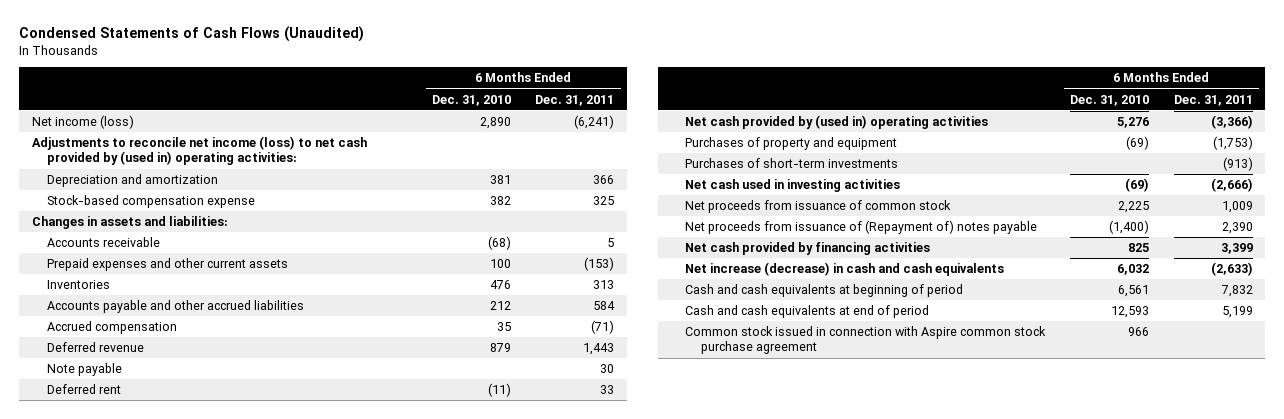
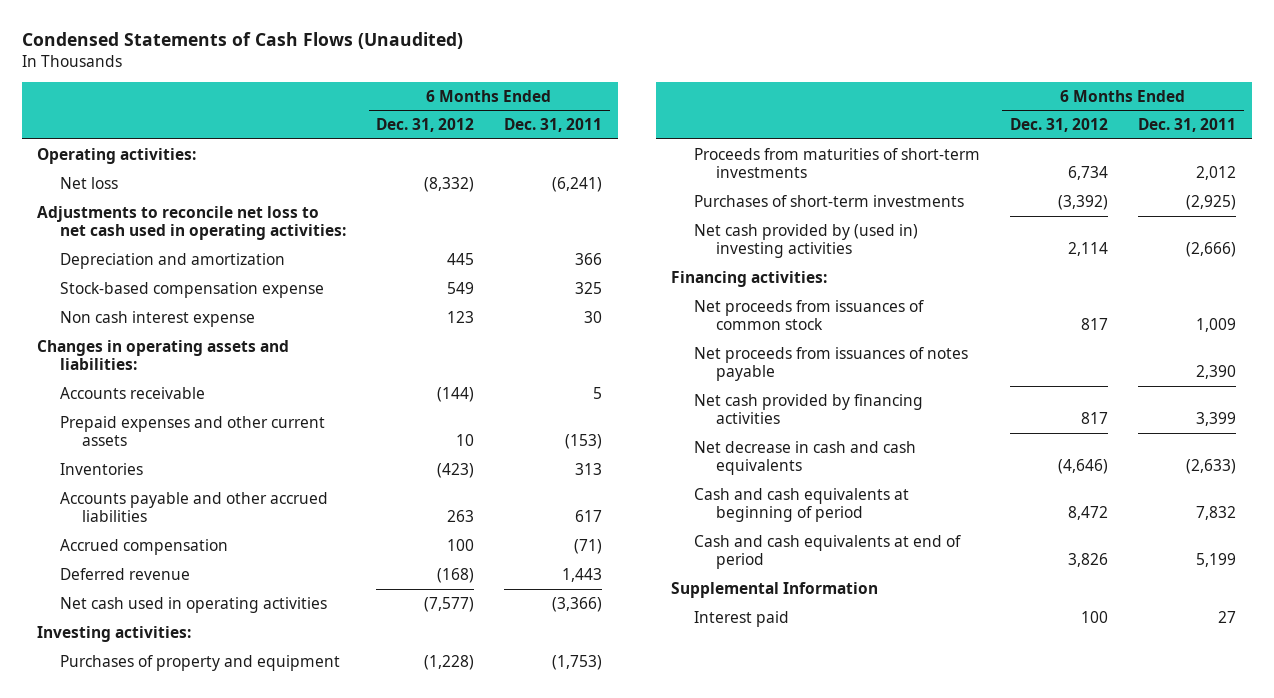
[431,94,511,106] Dec. 31, 2010 -> none
none -> [376,118,475,133] Dec. 31, 2012
none -> [37,147,197,164] Operating activities:
[31,114,134,129] Net income (loss) -> [59,176,118,189] Net loss
[31,135,367,166] Adjustments to reconcile net income (loss) to net cash provided by (used in) operating activities: -> [37,205,346,241] Adjustments to reconcile net loss to net cash used in operating activities:
none -> [59,310,255,327] Non cash interest expense
[31,215,228,229] Changes in assets and liabilities: -> [37,339,290,371] Changes in operating assets and liabilities:
[593,300,616,310] 584 -> [575,510,603,523] 617
[47,362,123,376] Note payable -> none
[47,383,122,394] Deferred rent -> none
[685,114,989,129] Net cash provided by (used in) operating activities -> [59,596,327,613] Net cash used in operating activities
none -> [37,625,192,642] Investing activities:
none -> [693,147,980,179] Proceeds from maturities of short-term investments
[1222,156,1253,171] (913) -> [1186,194,1237,210] (2,925)
[685,178,901,192] Net cash used in investing activities -> [693,223,918,259] Net cash provided by (used in) investing activities
none -> [671,270,828,287] Financing activities:
[685,199,952,213] Net proceeds from issuance of common stock -> [693,299,924,331] Net proceeds from issuances of common stock
[685,219,1038,234] Net proceeds from issuance of (Repayment of) notes payable -> [693,346,968,382] Net proceeds from issuances of notes payable
[685,261,1005,276] Net increase (decrease) in cash and cash equivalents -> [693,440,916,476] Net decrease in cash and cash equivalents
[685,325,1047,355] Common stock issued in connection with Aspire common stock purchase agreement -> none
none -> [671,581,879,598] Supplemental Information
none -> [693,610,789,627] Interest paid

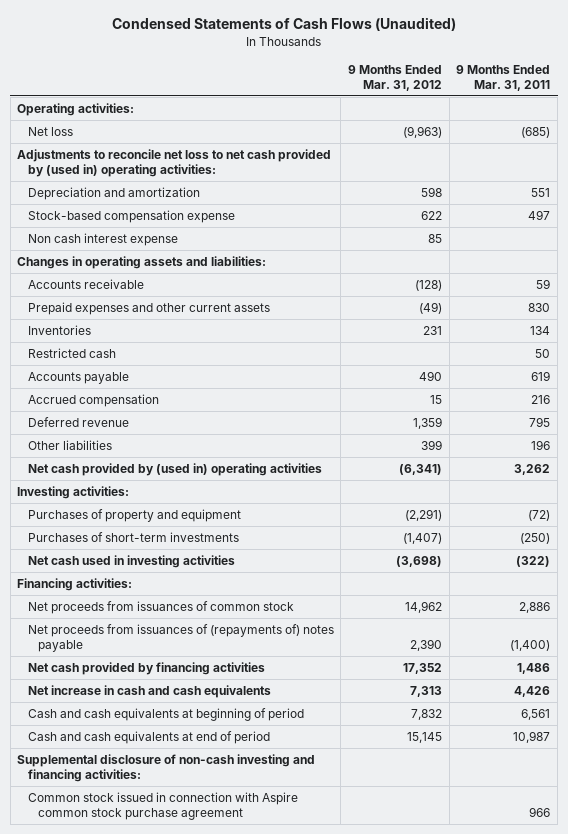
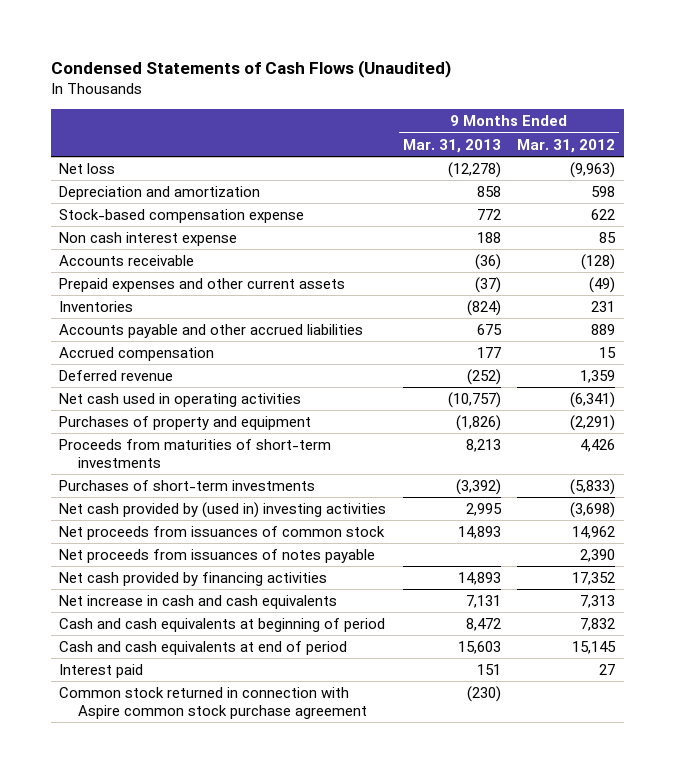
[456,64,551,91] 9 Months Ended Mar. 31, 2011 -> none
none -> [402,138,501,153] Mar. 31, 2013
[17,103,135,117] Operating activities: -> none
[17,149,332,177] Adjustments to reconcile net loss to net cash provided by (used in) operating activities: -> none
[17,256,267,270] Changes in operating assets and liabilities: -> none
[27,348,116,359] Restricted cash -> none
[27,372,129,385] Accounts payable -> [59,324,364,339] Accounts payable and other accrued liabilities
[419,371,443,382] 490 -> [591,324,616,336] 889
[27,440,112,451] Other liabilities -> none
[17,486,130,500] Investing activities: -> none
[27,463,322,477] Net cash provided by (used in) operating activities -> [59,393,302,408] Net cash used in operating activities
[17,578,133,592] Financing activities: -> none
none -> [59,439,332,468] Proceeds from maturities of short-term investments
[403,533,443,545] (1,407) -> [570,479,616,496] (5,833)
[27,555,235,569] Net cash used in investing activities -> [59,502,387,519] Net cash provided by (used in) investing activities
[27,624,334,652] Net proceeds from issuances of (repayments of) notes payable -> [59,549,376,564] Net proceeds from issuances of notes payable
[17,754,316,782] Supplemental disclosure of non-cash investing and financing activities: -> none
none -> [59,664,144,679] Interest paid
[27,792,298,820] Common stock issued in connection with Aspire common stock purchase agreement -> [59,687,367,719] Common stock returned in connection with Aspire common stock purchase agreement

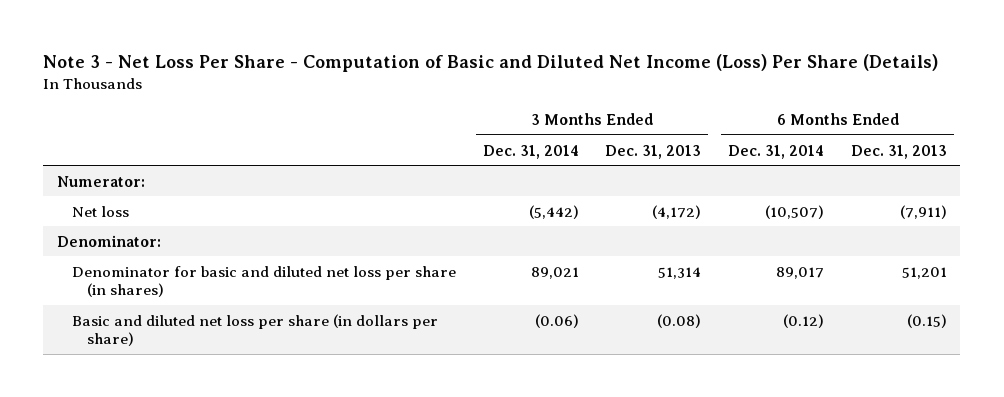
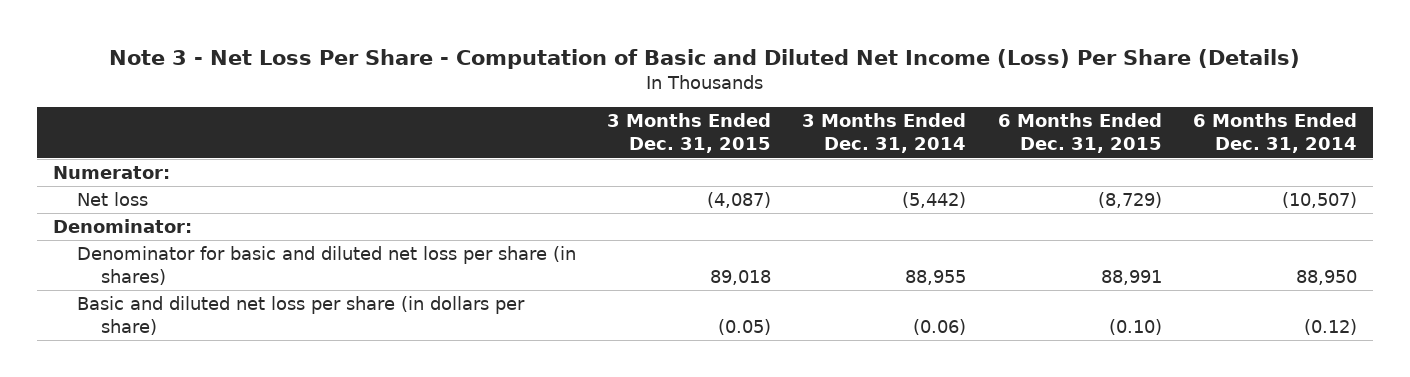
[605,144,702,159] Dec. 31, 2013 -> none
[850,144,947,159] Dec. 31, 2013 -> none
none -> [607,113,772,154] 3 Months Ended Dec. 31, 2015
none -> [997,113,1162,154] 6 Months Ended Dec. 31, 2015
[530,266,579,279] 89,021 -> [905,270,967,286] 88,955
[776,266,825,279] 89,017 -> [1295,270,1357,286] 88,950

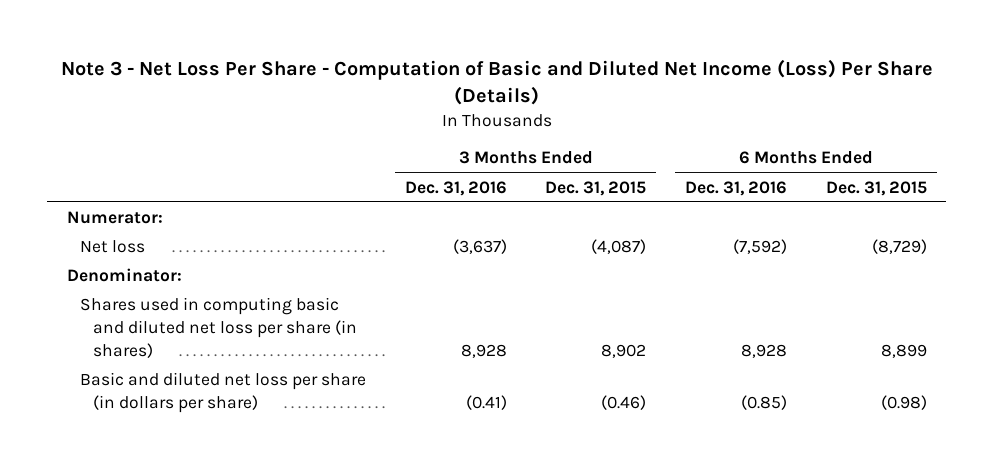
[802,113,967,154] 3 Months Ended Dec. 31, 2014 -> none
[1192,113,1357,154] 6 Months Ended Dec. 31, 2014 -> none
none -> [404,180,507,196] Dec. 31, 2016
none -> [685,180,788,196] Dec. 31, 2016
[76,246,576,286] Denominator for basic and diluted net loss per share (in shares) -> [79,297,358,358] Shares used in computing basic and diluted net loss per share (in shares)
[710,270,772,286] 89,018 -> [601,343,647,358] 8,902
[1100,270,1162,286] 88,991 -> [880,343,927,358] 8,899
[718,319,772,336] (0.05) -> [601,394,647,410] (0.46)
[1108,319,1162,336] (0.10) -> [880,394,927,410] (0.98)

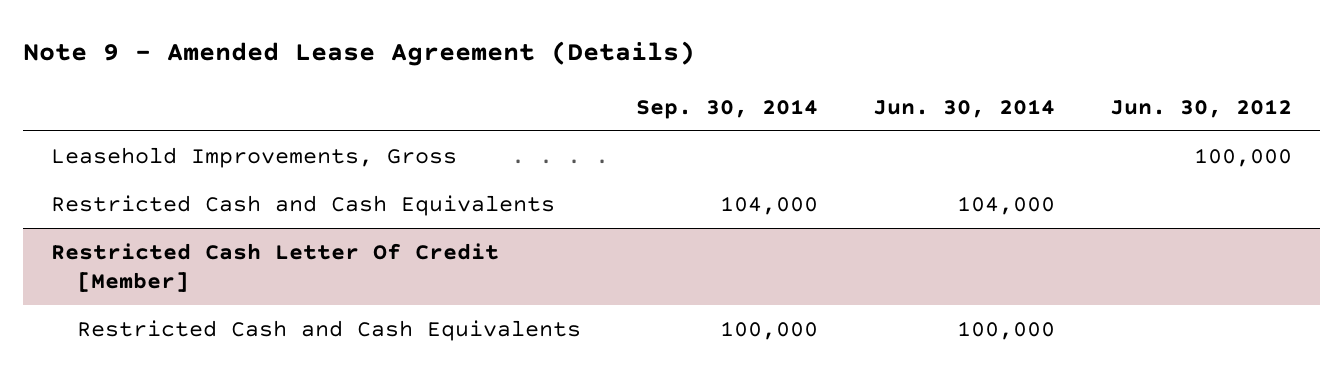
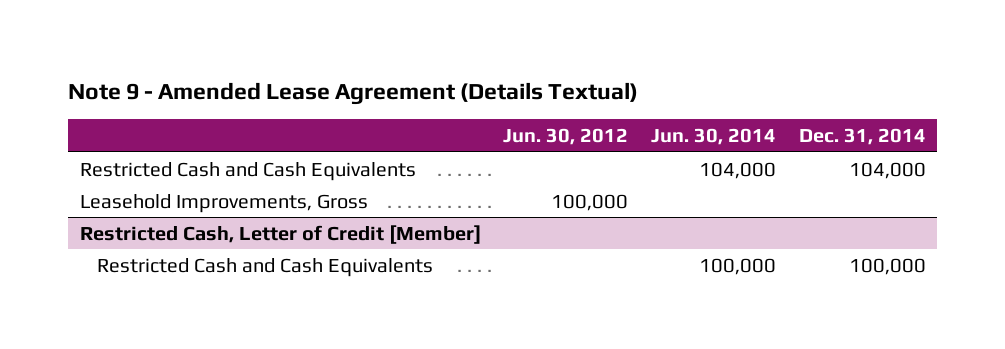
[23,40,696,66] Note 9 - Amended Lease Agreement (Details) -> [68,82,639,106] Note 9 - Amended Lease Agreement (Details Textual)
[636,98,819,119] Sep. 30, 2014 -> none
none -> [798,127,926,145] Dec. 31, 2014
[50,146,457,168] Leasehold Improvements, Gross -> [79,193,368,213] Leasehold Improvements, Gross
[50,242,499,293] Restricted Cash Letter Of Credit [Member] -> [79,224,481,244] Restricted Cash, Letter of Credit [Member]

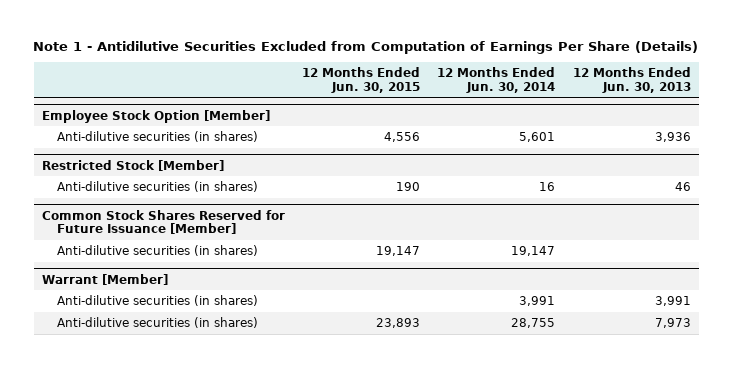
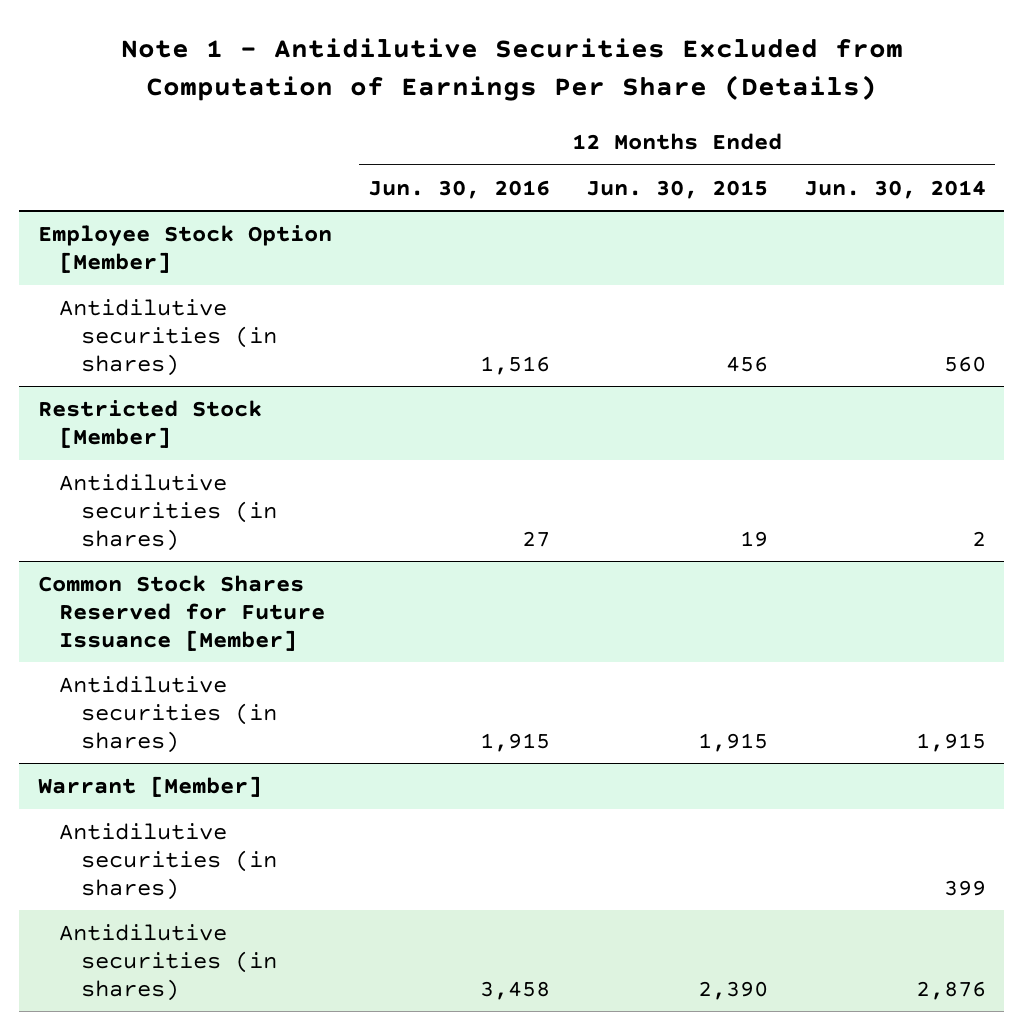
[572,67,691,93] 12 Months Ended Jun. 30, 2013 -> none
none -> [367,179,550,199] Jun. 30, 2016
[56,130,258,142] Anti-dilutive securities (in shares) -> [59,299,277,376] Antidilutive securities (in shares)
[384,131,421,142] 4,556 -> [725,355,768,372] 456
[519,131,556,142] 5,601 -> [943,355,986,372] 560
[56,180,258,192] Anti-dilutive securities (in shares) -> [59,474,277,551] Antidilutive securities (in shares)
[396,181,421,191] 190 -> [739,530,768,547] 19
[539,181,556,191] 16 -> [971,530,986,546] 2
[56,244,258,256] Anti-dilutive securities (in shares) -> [59,676,277,753] Antidilutive securities (in shares)
[376,245,421,256] 19,147 -> [697,732,768,752] 1,915
[511,245,556,256] 19,147 -> [915,732,986,752] 1,915
[56,294,258,306] Anti-dilutive securities (in shares) -> [59,823,277,900] Antidilutive securities (in shares)
[519,295,556,306] 3,991 -> [943,879,986,896] 399
[56,316,258,328] Anti-dilutive securities (in shares) -> [59,924,277,1001] Antidilutive securities (in shares)
[376,317,421,328] 23,893 -> [697,980,768,1000] 2,390
[511,317,556,328] 28,755 -> [915,980,986,1000] 2,876

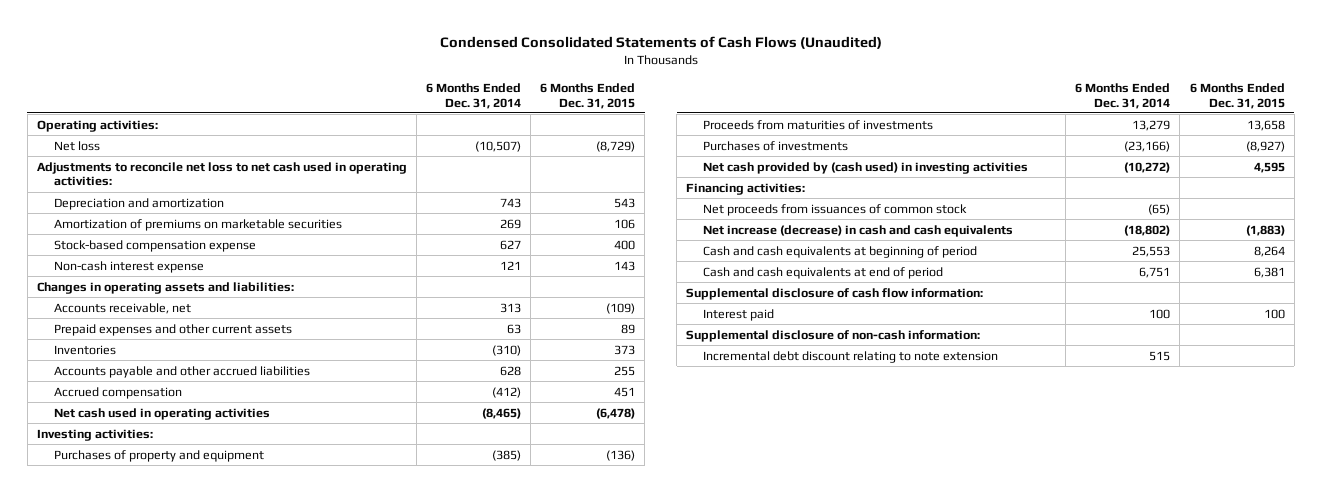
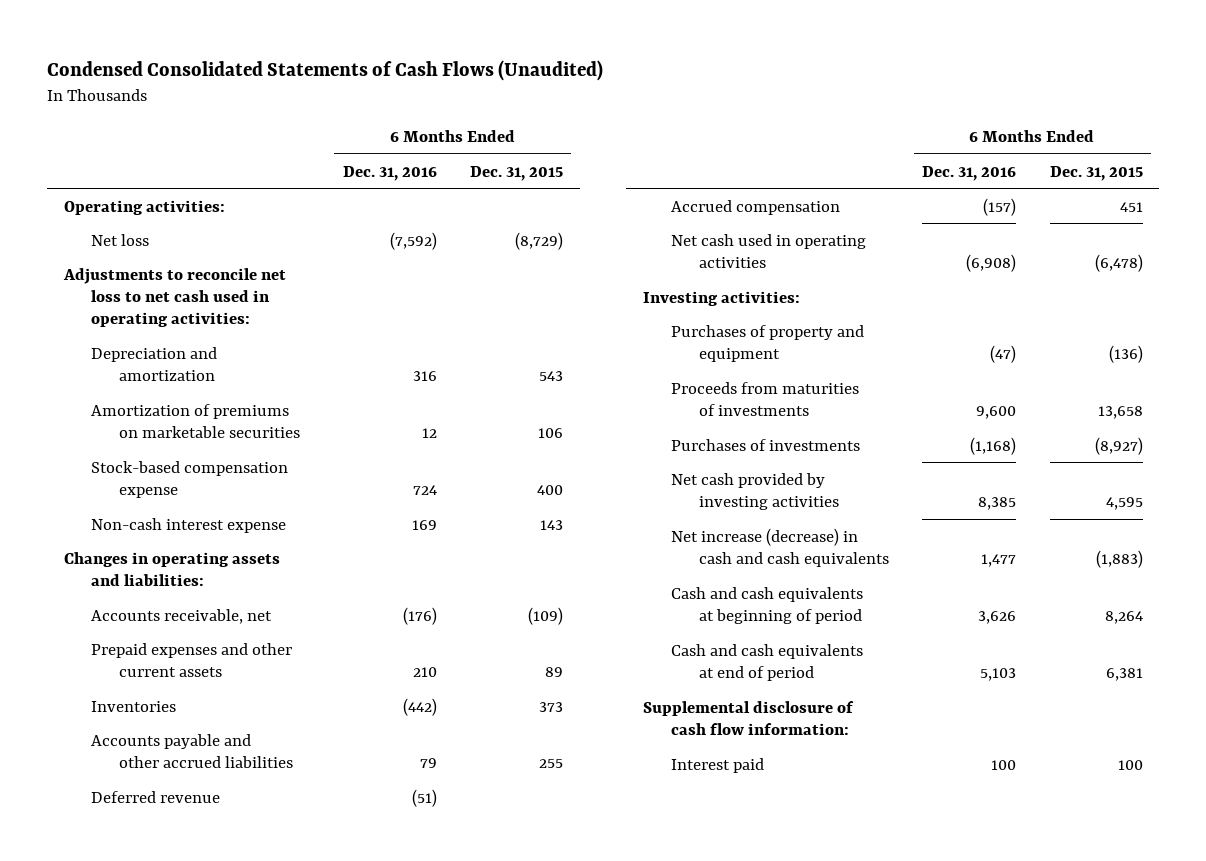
[426,82,522,109] 6 Months Ended Dec. 31, 2014 -> none
none -> [342,165,437,181] Dec. 31, 2016
none -> [91,790,221,803] Deferred revenue
[686,182,806,195] Financing activities: -> none
[703,203,968,216] Net proceeds from issuances of common stock -> none
[703,161,1029,174] Net cash provided by (cash used) in investing activities -> [670,472,839,510] Net cash provided by investing activities
[686,329,981,342] Supplemental disclosure of non-cash information: -> none
[703,350,999,363] Incremental debt discount relating to note extension -> none

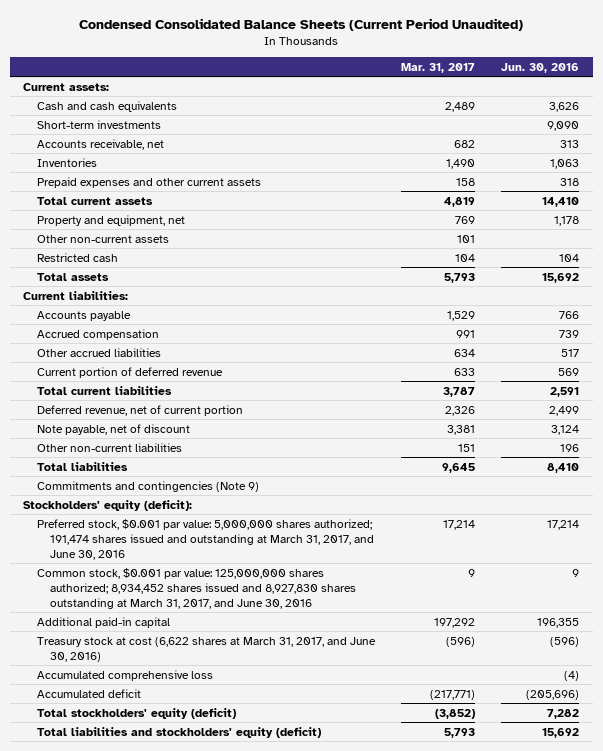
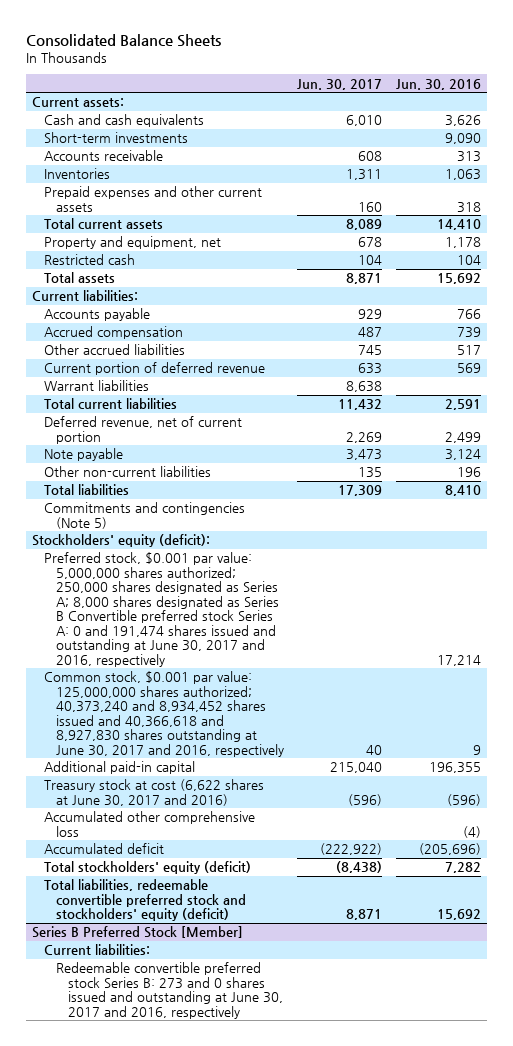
[79,17,524,31] Condensed Consolidated Balance Sheets (Current Period Unaudited) -> [25,34,221,48] Consolidated Balance Sheets
[401,62,476,73] Mar. 31, 2017 -> none
none -> [297,78,383,90] Jun. 30, 2017
[36,138,164,150] Accounts receivable, net -> [44,150,164,162] Accounts receivable
[36,234,169,243] Other non-current assets -> none
none -> [44,380,150,392] Warrant liabilities
[36,423,190,435] Note payable, net of discount -> [44,448,124,462] Note payable
[36,480,259,492] Commitments and contingencies (Note 9) -> [44,502,246,529] Commitments and contingencies (Note 5)
[36,518,374,560] Preferred stock, $0.001 par value: 5,000,000 shares authorized; 191,474 shares issued and outstanding at March 31, 2017, and June 30, 2016 -> [44,552,280,667] Preferred stock, $0.001 par value: 5,000,000 shares authorized; 250,000 shares designated as Series A; 8,000 shares designated as Series B Convertible preferred stock Series A: 0 and 191,474 shares issued and outstanding at June 30, 2017 and 2016, respectively
[36,567,356,609] Common stock, $0.001 par value: 125,000,000 shares authorized; 8,934,452 shares issued and 8,927,830 shares outstanding at March 31, 2017, and June 30, 2016 -> [44,671,285,757] Common stock, $0.001 par value: 125,000,000 shares authorized; 40,373,240 and 8,934,452 shares issued and 40,366,618 and 8,927,830 shares outstanding at June 30, 2017 and 2016, respectively
[36,636,376,662] Treasury stock at cost (6,622 shares at March 31, 2017, and June 30, 2016) -> [44,779,265,806] Treasury stock at cost (6,622 shares at June 30, 2017 and 2016)
[36,669,213,681] Accumulated comprehensive loss -> [44,811,256,837] Accumulated other comprehensive loss
[36,726,321,738] Total liabilities and stockholders' equity (deficit) -> [44,879,247,922] Total liabilities, redeemable convertible preferred stock and stockholders' equity (deficit)
none -> [32,926,244,939] Series B Preferred Stock [Member]
none -> [44,944,151,956] Current liabilities:
none -> [56,962,283,1019] Redeemable convertible preferred stock Series B: 273 and 0 shares issued and outstanding at June 30, 2017 and 2016, respectively

